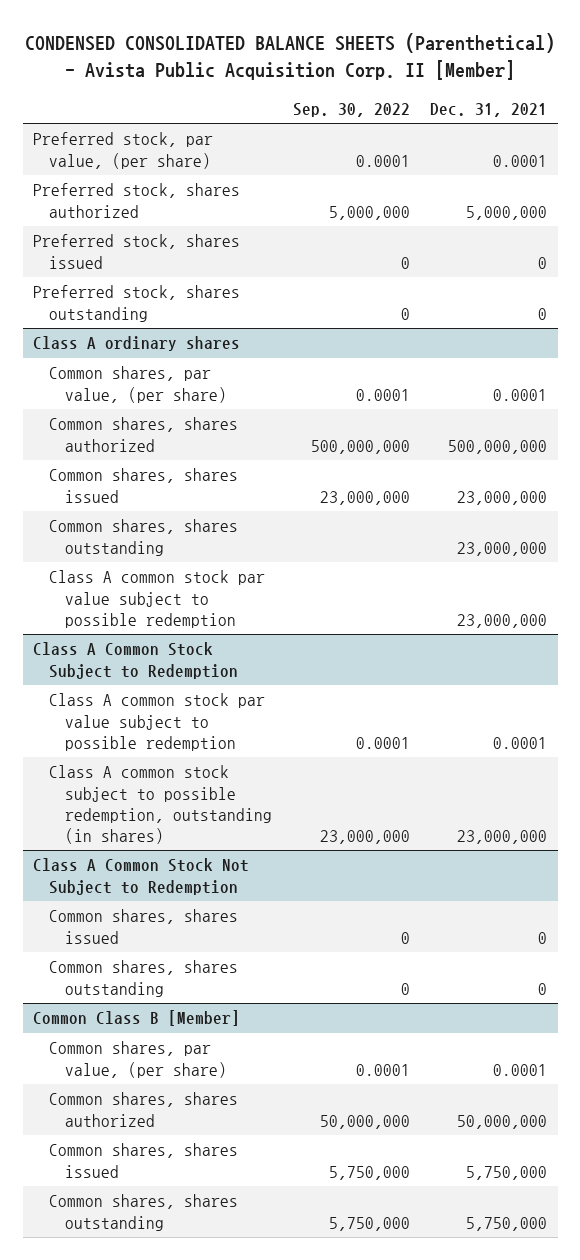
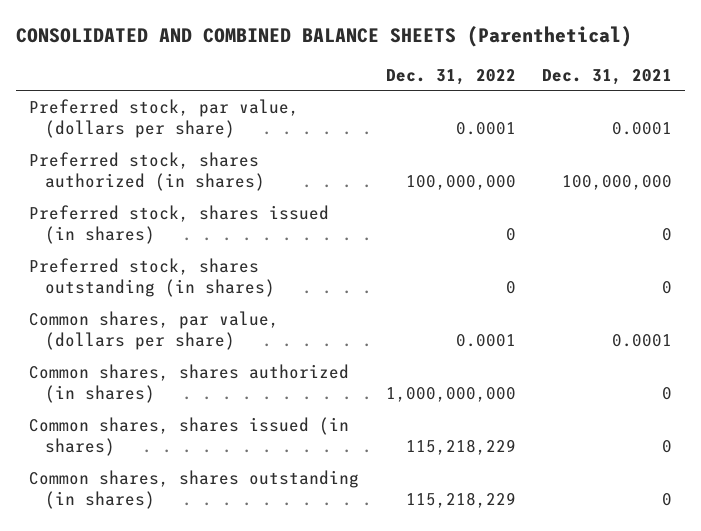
[25,33,556,80] CONDENSED CONSOLIDATED BALANCE SHEETS (Parenthetical) - Avista Public Acquisition Corp. II [Member] -> [15,26,632,48] CONSOLIDATED AND COMBINED BALANCE SHEETS (Parenthetical)
[292,102,410,117] Sep. 30, 2022 -> none
none -> [385,68,516,85] Dec. 31, 2022
[32,336,240,352] Class A ordinary shares -> none
[48,570,265,628] Class A common stock par value subject to possible redemption -> none
[32,642,238,679] Class A Common Stock Subject to Redemption -> none
[48,693,265,751] Class A common stock par value subject to possible redemption -> none
[48,765,272,844] Class A common stock subject to possible redemption, outstanding (in shares) -> none
[32,858,249,895] Class A Common Stock Not Subject to Redemption -> none
[48,909,238,944] Common shares, shares issued -> none
[48,960,238,997] Common shares, shares outstanding -> none
[32,1010,240,1027] Common Class B [Member] -> none
[48,1041,227,1078] Common shares, par value, (per share) -> none
[48,1092,238,1127] Common shares, shares authorized -> none
[48,1143,238,1178] Common shares, shares issued -> none
[48,1194,238,1231] Common shares, shares outstanding -> none
[32,132,213,169] Preferred stock, par value, (per share) -> [29,98,300,139] Preferred stock, par value, (dollars per share)
[32,183,240,218] Preferred stock, shares authorized -> [29,151,265,192] Preferred stock, shares authorized (in shares)
[466,205,548,220] 5,000,000 -> [562,175,673,191] 100,000,000
[32,234,240,269] Preferred stock, shares issued -> [29,204,330,245] Preferred stock, shares issued (in shares)
[32,285,240,322] Preferred stock, shares outstanding -> [29,257,275,298] Preferred stock, shares outstanding (in shares)
[48,366,227,403] Common shares, par value, (per share) -> [29,310,280,351] Common shares, par value, (dollars per share)
[48,417,238,452] Common shares, shares authorized -> [29,363,350,404] Common shares, shares authorized (in shares)
[448,439,548,454] 500,000,000 -> [662,387,673,401] 0
[48,468,238,503] Common shares, shares issued -> [29,416,350,457] Common shares, shares issued (in shares)
[457,490,548,505] 23,000,000 -> [662,440,673,454] 0
[48,519,238,556] Common shares, shares outstanding -> [29,469,360,510] Common shares, shares outstanding (in shares)
[457,541,548,556] 23,000,000 -> [662,493,673,507] 0

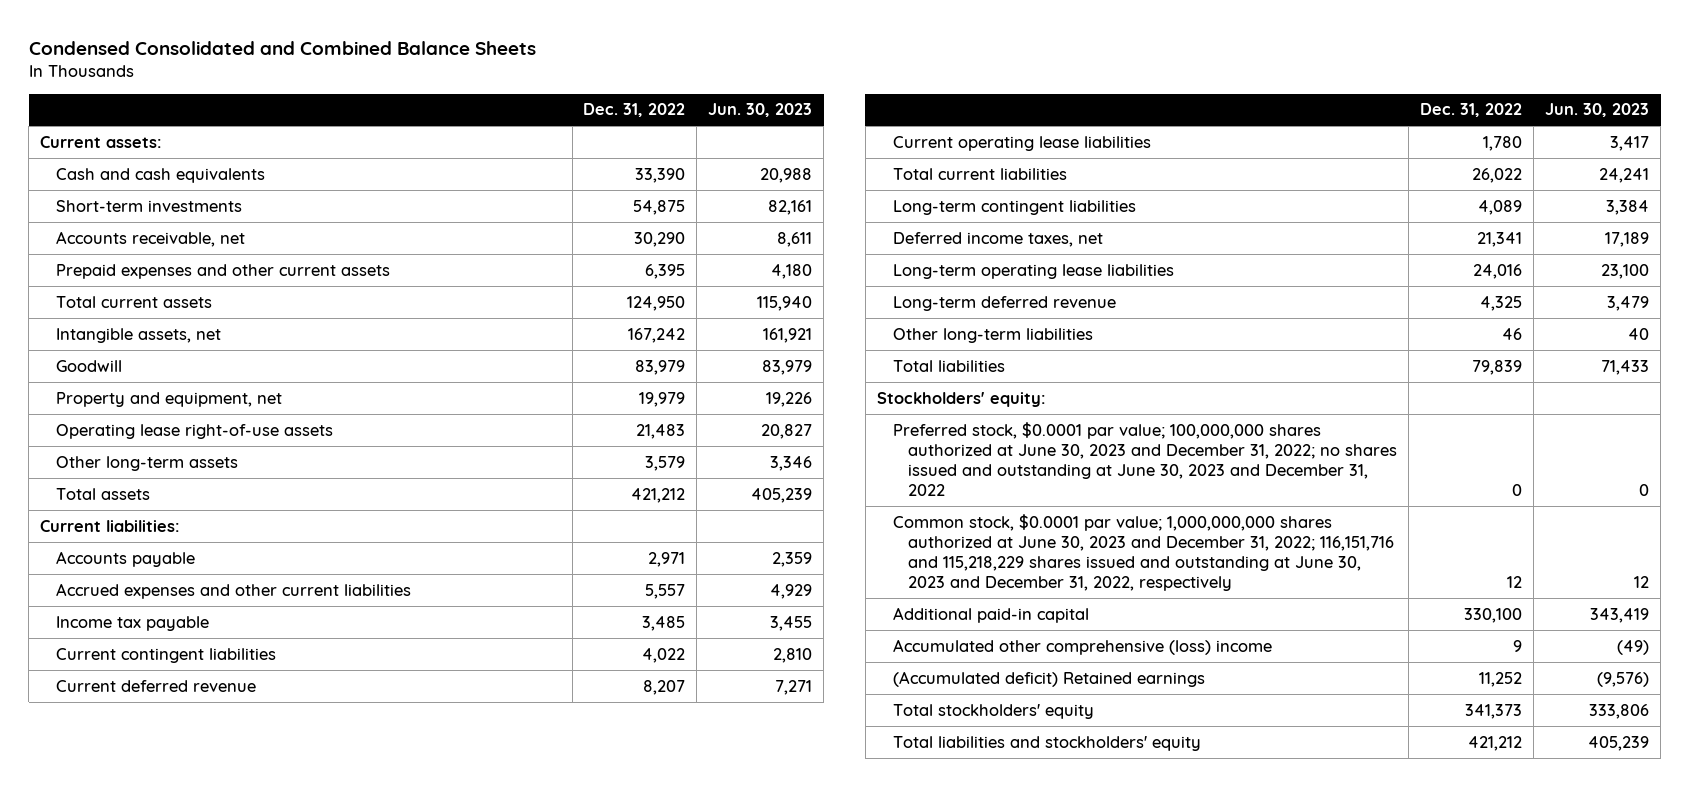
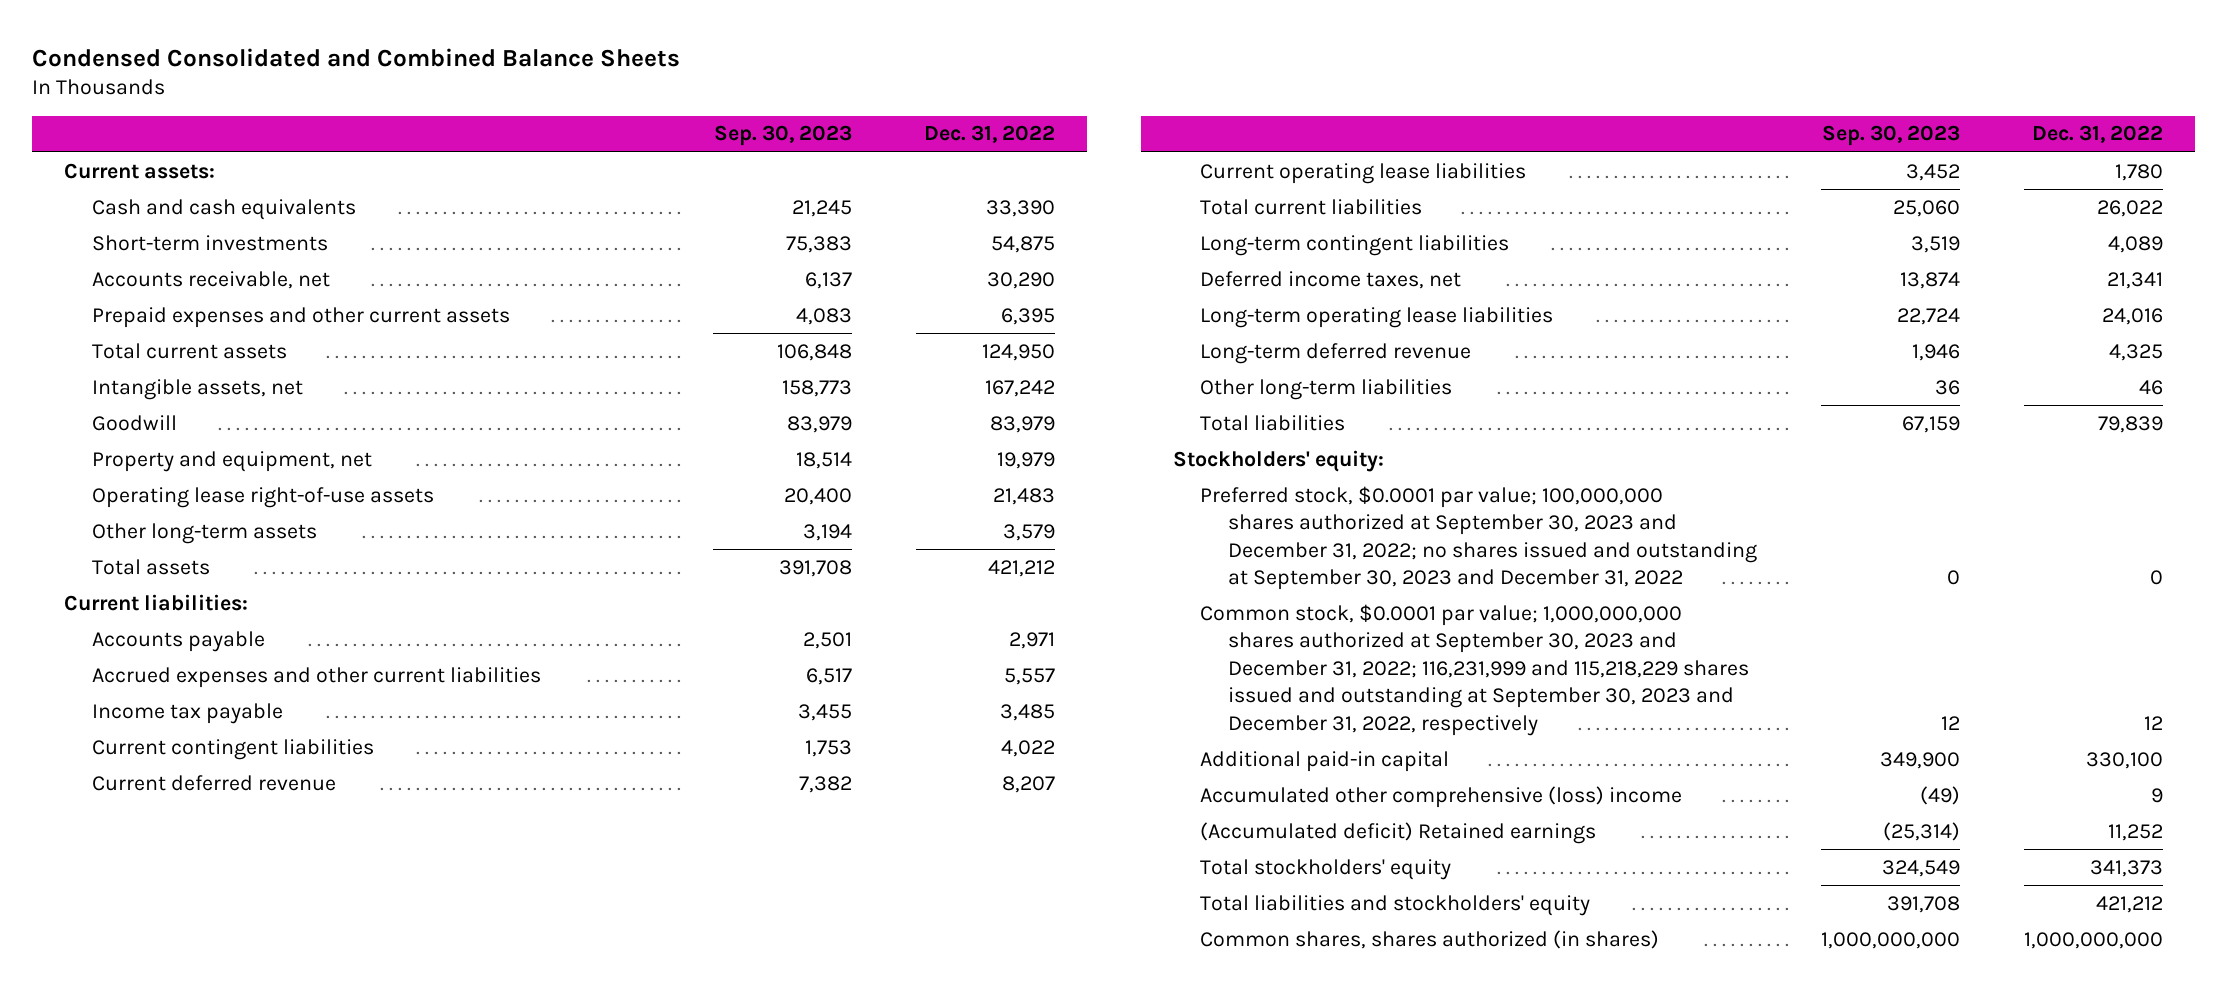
[708,103,813,118] Jun. 30, 2023 -> none
none -> [714,125,853,147] Sep. 30, 2023
[892,421,1398,497] Preferred stock, $0.0001 par value; 100,000,000 shares authorized at June 30, 2023 and December 31, 2022; no shares issued and outstanding at June 30, 2023 and December 31, 2022 -> [1200,485,1758,591] Preferred stock, $0.0001 par value; 100,000,000 shares authorized at September 30, 2023 and December 31, 2022; no shares issued and outstanding at September 30, 2023 and December 31, 2022
[892,513,1395,592] Common stock, $0.0001 par value; 1,000,000,000 shares authorized at June 30, 2023 and December 31, 2022; 116,151,716 and 115,218,229 shares issued and outstanding at June 30, 2023 and December 31, 2022, respectively -> [1200,603,1750,736] Common stock, $0.0001 par value; 1,000,000,000 shares authorized at September 30, 2023 and December 31, 2022; 116,231,999 and 115,218,229 shares issued and outstanding at September 30, 2023 and December 31, 2022, respectively
none -> [1200,929,1660,949] Common shares, shares authorized (in shares)

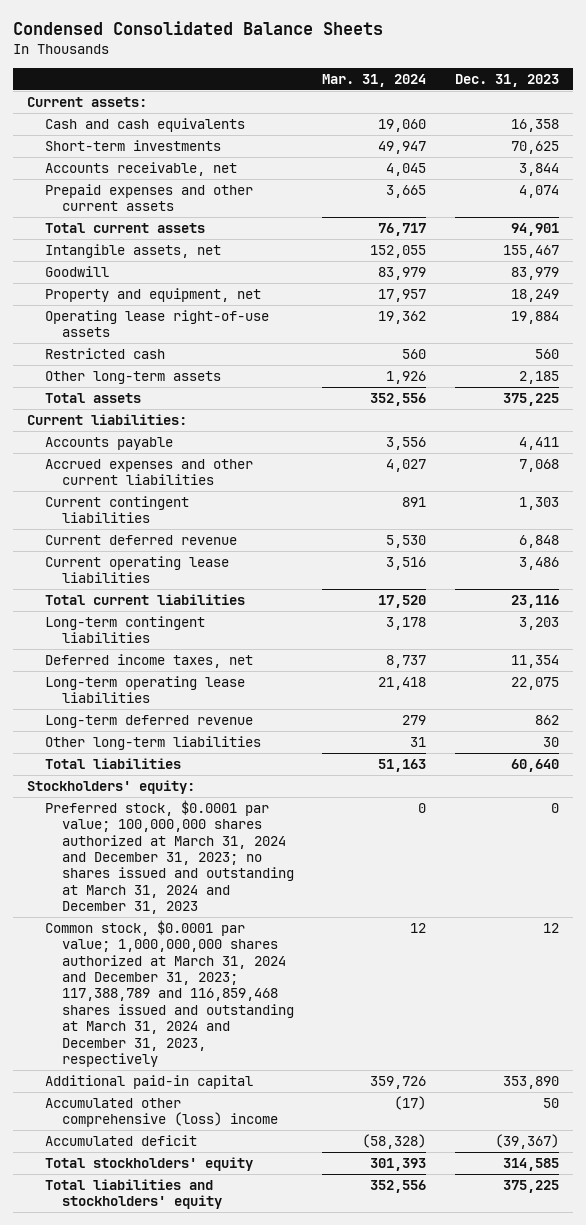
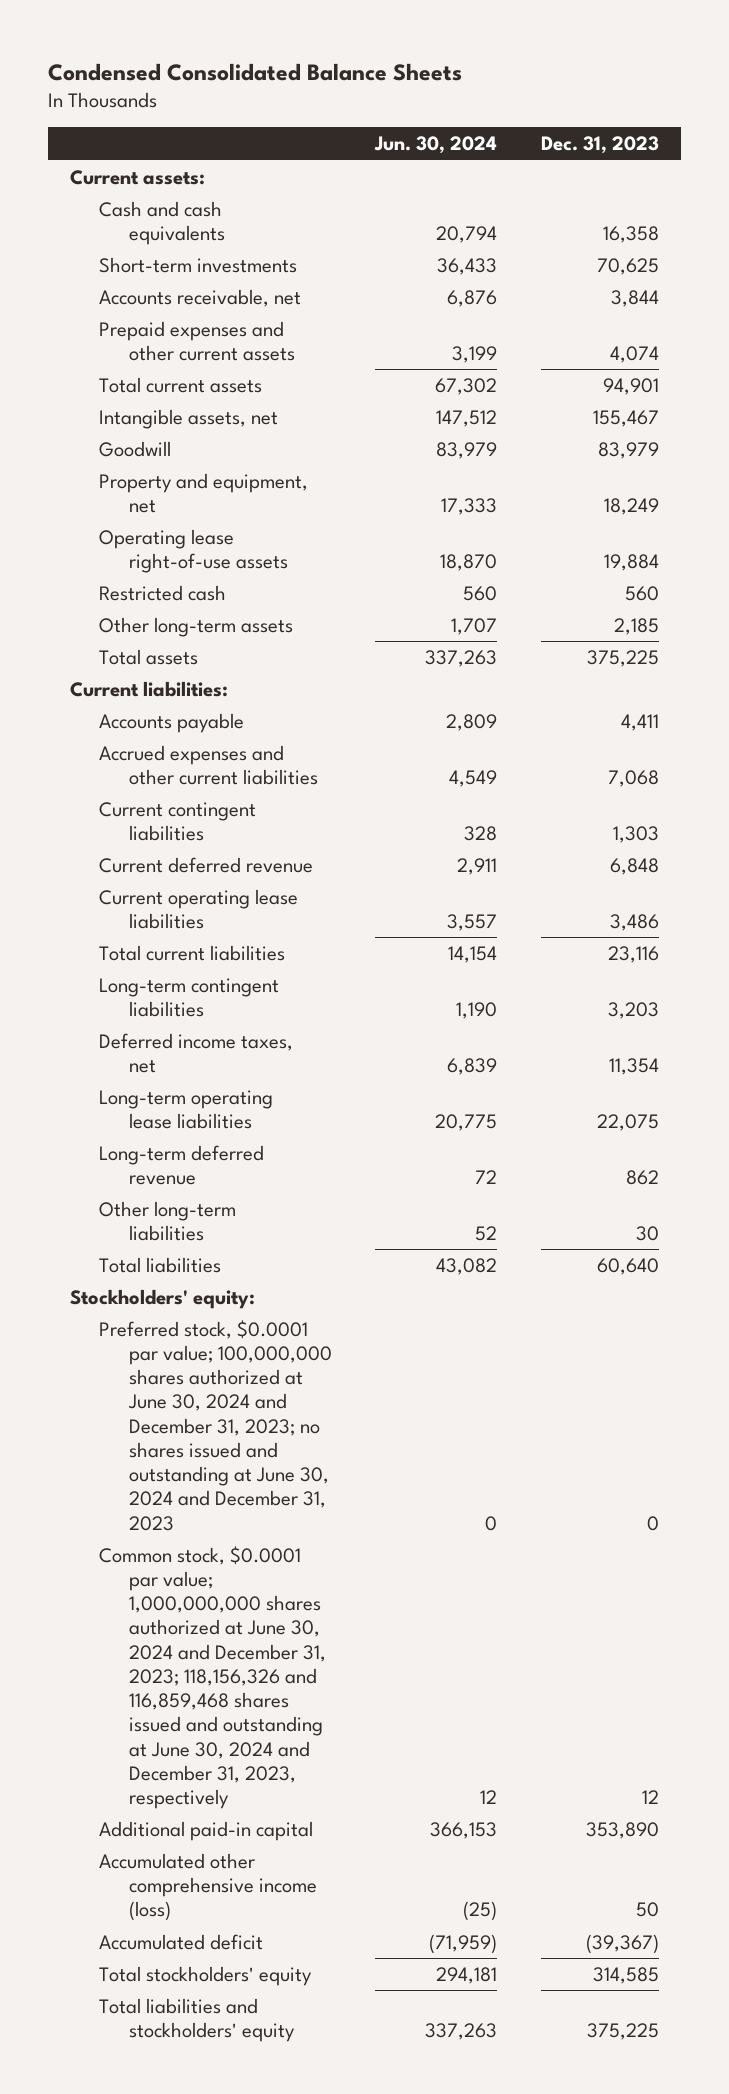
[322,74,427,88] Mar. 31, 2024 -> none
none -> [374,136,498,155] Jun. 30, 2024
[44,799,294,915] Preferred stock, $0.0001 par value; 100,000,000 shares authorized at March 31, 2024 and December 31, 2023; no shares issued and outstanding at March 31, 2024 and December 31, 2023 -> [99,1319,332,1531] Preferred stock, $0.0001 par value; 100,000,000 shares authorized at June 30, 2024 and December 31, 2023; no shares issued and outstanding at June 30, 2024 and December 31, 2023
[44,919,294,1067] Common stock, $0.0001 par value; 1,000,000,000 shares authorized at March 31, 2024 and December 31, 2023; 117,388,789 and 116,859,468 shares issued and outstanding at March 31, 2024 and December 31, 2023, respectively -> [99,1545,326,1810] Common stock, $0.0001 par value; 1,000,000,000 shares authorized at June 30, 2024 and December 31, 2023; 118,156,326 and 116,859,468 shares issued and outstanding at June 30, 2024 and December 31, 2023, respectively
[44,1097,278,1128] Accumulated other comprehensive (loss) income -> [99,1852,317,1922] Accumulated other comprehensive income (loss)

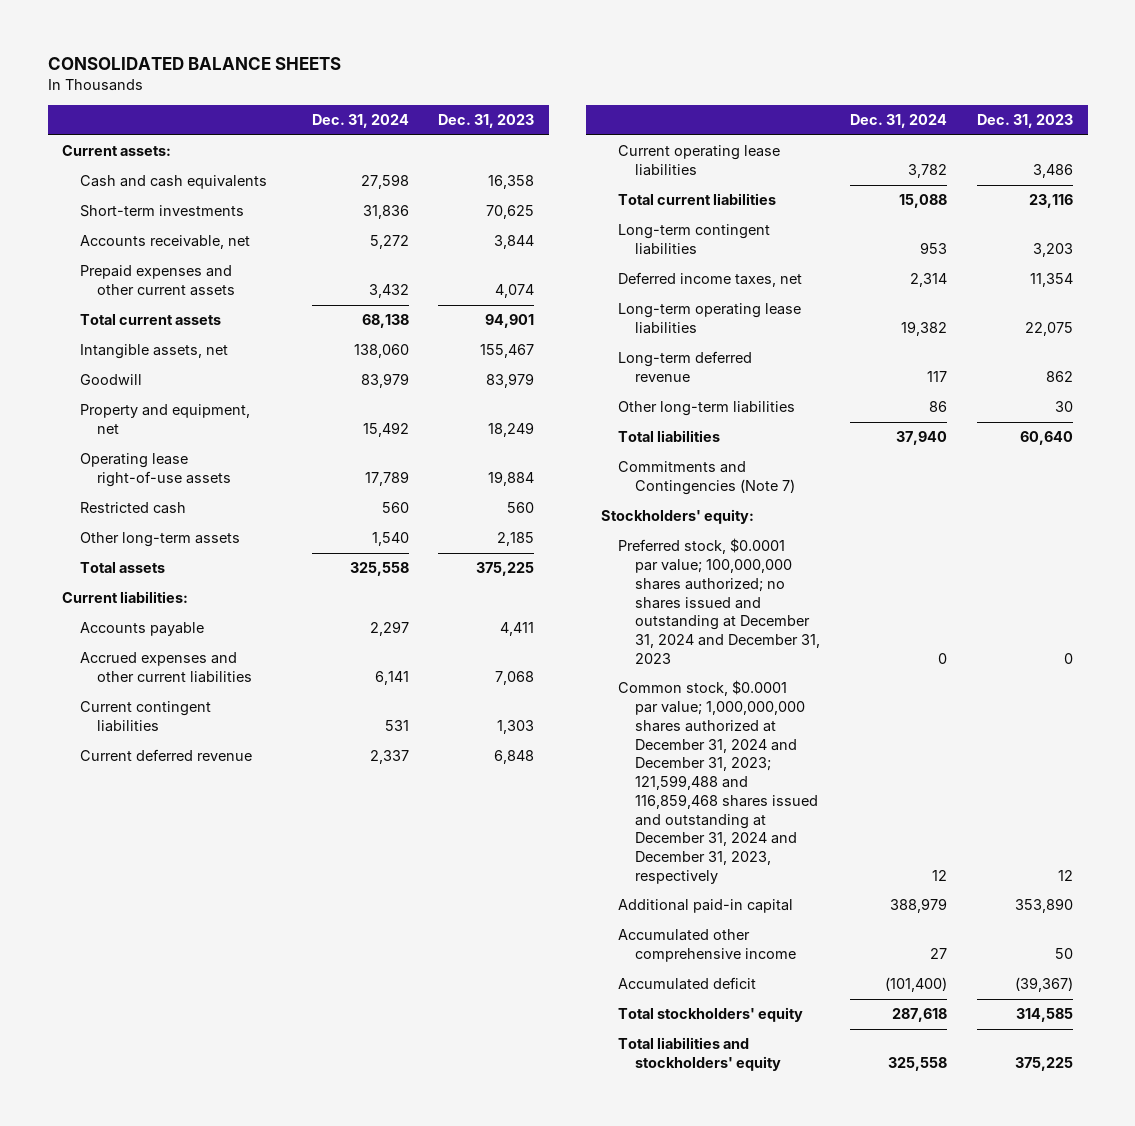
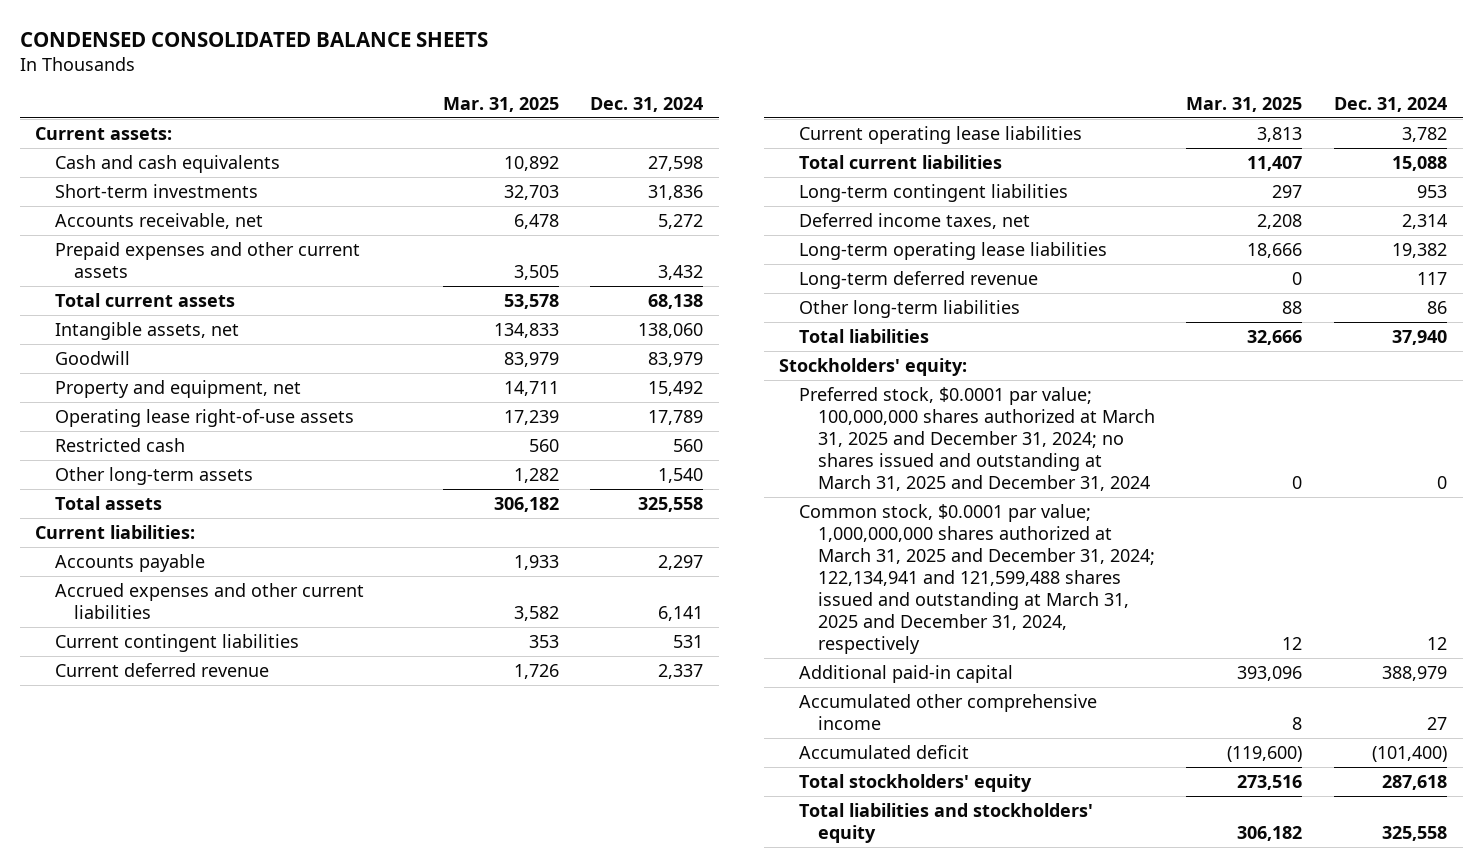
[47,57,341,71] CONSOLIDATED BALANCE SHEETS -> [19,32,488,48] CONDENSED CONSOLIDATED BALANCE SHEETS
[438,114,535,129] Dec. 31, 2023 -> none
none -> [442,96,559,112] Mar. 31, 2025
[618,461,796,496] Commitments and Contingencies (Note 7) -> none
[618,538,821,664] Preferred stock, $0.0001 par value; 100,000,000 shares authorized; no shares issued and outstanding at December 31, 2024 and December 31, 2023 -> [798,386,1155,491] Preferred stock, $0.0001 par value; 100,000,000 shares authorized at March 31, 2025 and December 31, 2024; no shares issued and outstanding at March 31, 2025 and December 31, 2024
[618,680,819,884] Common stock, $0.0001 par value; 1,000,000,000 shares authorized at December 31, 2024 and December 31, 2023; 121,599,488 and 116,859,468 shares issued and outstanding at December 31, 2024 and December 31, 2023, respectively -> [798,503,1155,654] Common stock, $0.0001 par value; 1,000,000,000 shares authorized at March 31, 2025 and December 31, 2024; 122,134,941 and 121,599,488 shares issued and outstanding at March 31, 2025 and December 31, 2024, respectively

